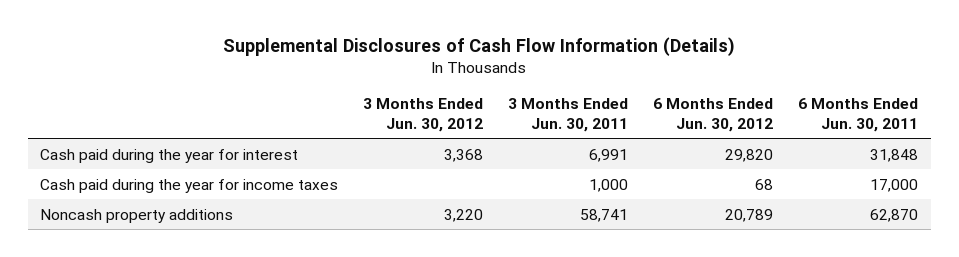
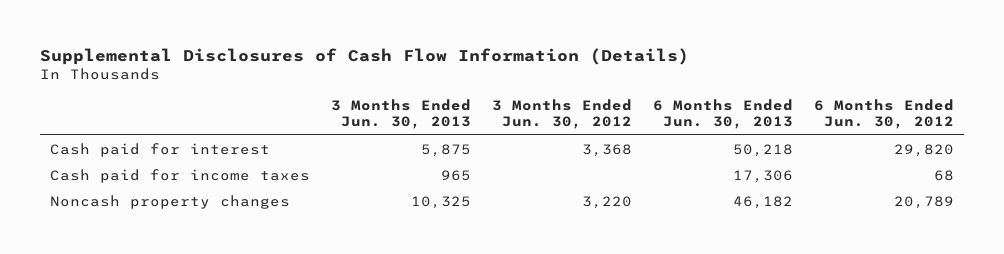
[508,98,629,132] 3 Months Ended Jun. 30, 2011 -> none
[798,98,919,132] 6 Months Ended Jun. 30, 2011 -> none
none -> [331,99,472,130] 3 Months Ended Jun. 30, 2013
none -> [652,99,793,130] 6 Months Ended Jun. 30, 2013
[40,148,299,163] Cash paid during the year for interest -> [50,142,271,157] Cash paid for interest
[40,178,339,193] Cash paid during the year for income taxes -> [50,168,311,183] Cash paid for income taxes
[40,208,234,223] Noncash property additions -> [50,194,291,209] Noncash property changes

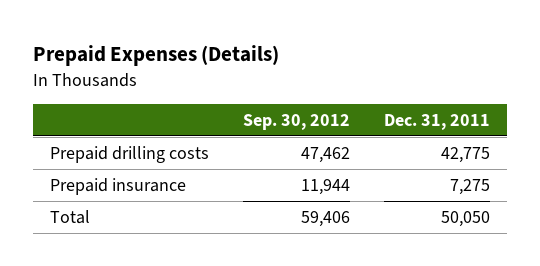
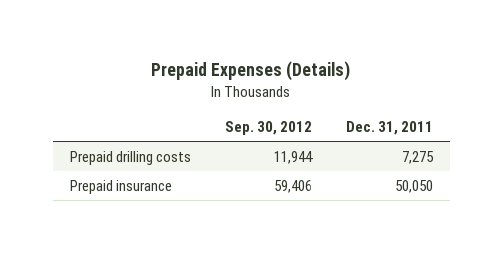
[50,209,91,224] Total -> none
[300,146,350,163] 47,462 -> [273,151,313,165] 11,944
[440,146,490,163] 42,775 -> [401,151,434,165] 7,275
[300,178,350,195] 11,944 -> [273,180,312,194] 59,406
[449,178,490,195] 7,275 -> [394,180,433,194] 50,050

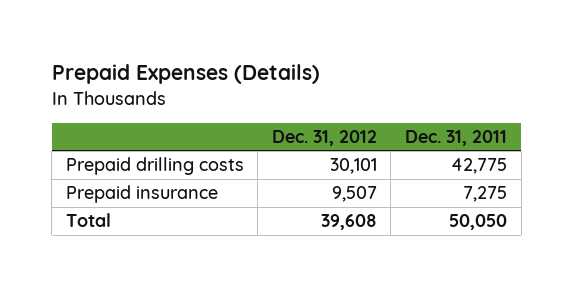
[224,121,312,136] Sep. 30, 2012 -> none
none -> [271,129,377,146] Dec. 31, 2012
[401,151,434,165] 7,275 -> [451,158,508,175] 42,775
[394,180,433,194] 50,050 -> [463,186,508,203] 7,275
none -> [65,213,111,228] Total

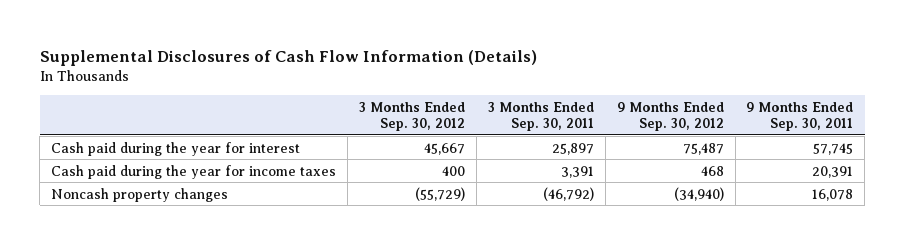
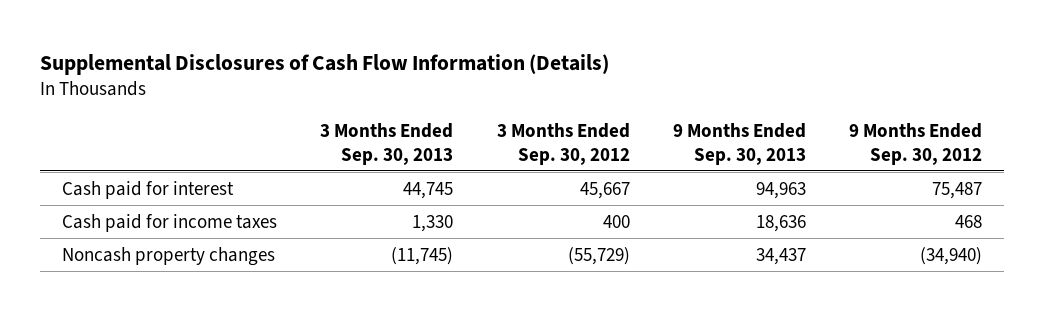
[487,101,594,131] 3 Months Ended Sep. 30, 2011 -> none
[746,101,854,131] 9 Months Ended Sep. 30, 2011 -> none
none -> [320,122,454,165] 3 Months Ended Sep. 30, 2013
none -> [673,122,807,165] 9 Months Ended Sep. 30, 2013
[51,141,301,156] Cash paid during the year for interest -> [61,180,234,199] Cash paid for interest
[51,164,337,179] Cash paid during the year for income taxes -> [61,213,277,232] Cash paid for income taxes

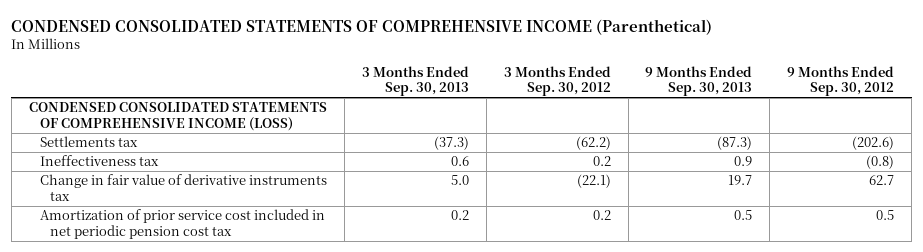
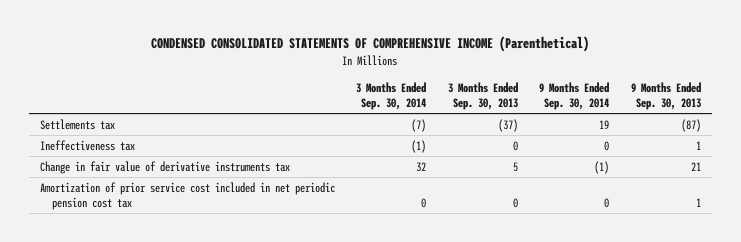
[503,65,611,97] 3 Months Ended Sep. 30, 2012 -> none
[787,65,895,97] 9 Months Ended Sep. 30, 2012 -> none
none -> [356,81,427,110] 3 Months Ended Sep. 30, 2014
none -> [539,81,610,110] 9 Months Ended Sep. 30, 2014
[28,102,327,132] CONDENSED CONSOLIDATED STATEMENTS OF COMPREHENSIVE INCOME (LOSS) -> none
[433,136,469,151] (37.3) -> [497,118,518,132] (37)
[717,136,753,151] (87.3) -> [680,118,701,132] (87)
[450,156,469,167] 0.6 -> [512,140,518,151] 0
[734,156,753,167] 0.9 -> [695,140,701,150] 1
[450,175,469,186] 5.0 -> [512,161,518,172] 5
[728,175,753,186] 19.7 -> [690,161,701,171] 21
[450,210,469,221] 0.2 -> [512,198,518,209] 0
[734,210,753,221] 0.5 -> [695,198,701,208] 1

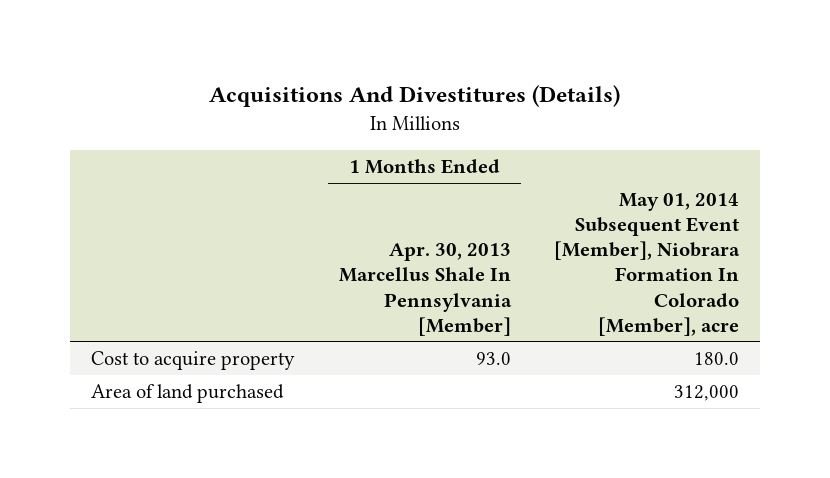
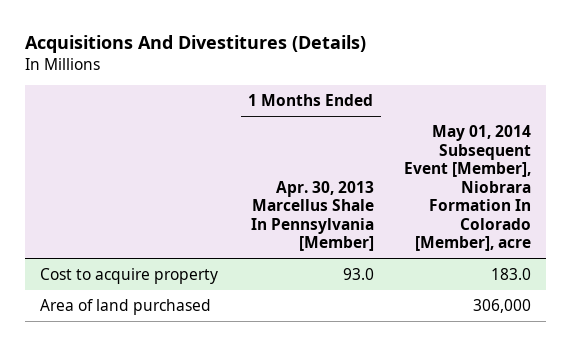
[693,352,739,366] 180.0 -> [490,267,531,280] 183.0
[673,385,739,402] 312,000 -> [472,298,531,313] 306,000

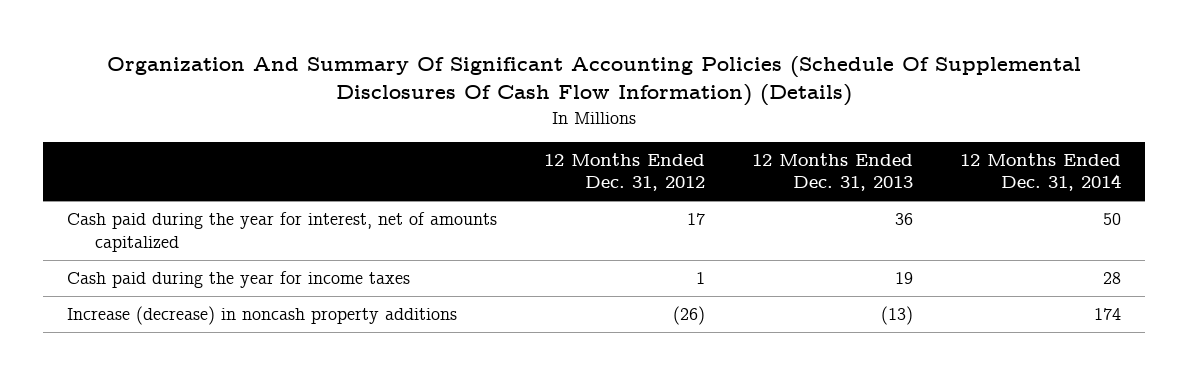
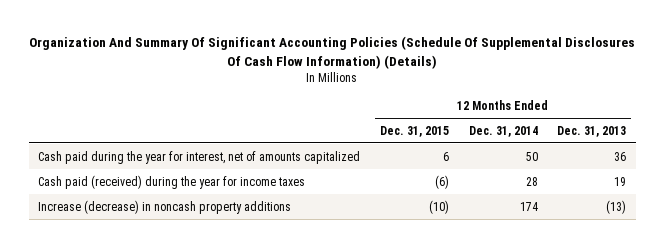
[544,153,706,192] 12 Months Ended Dec. 31, 2012 -> none
none -> [379,125,449,137] Dec. 31, 2015
[67,271,411,289] Cash paid during the year for income taxes -> [38,174,306,189] Cash paid (received) during the year for income taxes

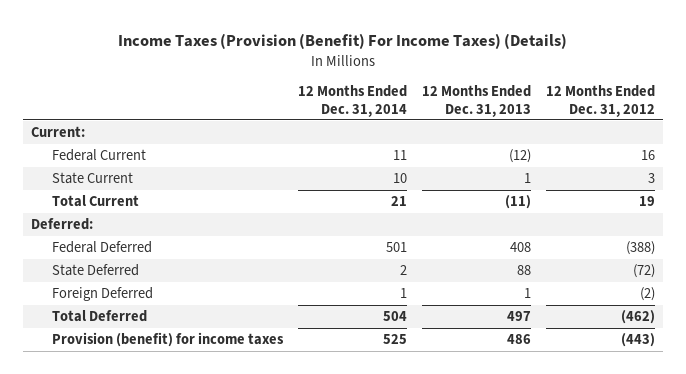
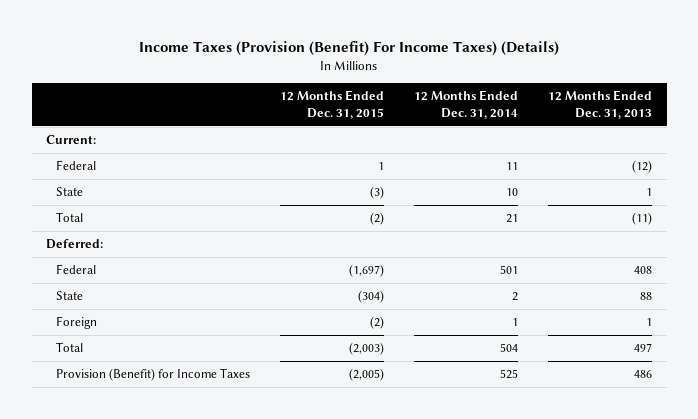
[546,85,656,117] 12 Months Ended Dec. 31, 2012 -> none
none -> [280,90,385,120] 12 Months Ended Dec. 31, 2015
[52,149,147,162] Federal Current -> [56,160,97,171] Federal
[52,172,134,185] State Current -> [56,187,84,197] State
[52,195,140,208] Total Current -> [56,212,84,223] Total
[52,241,153,254] Federal Deferred -> [56,264,97,275] Federal
[52,264,140,277] State Deferred -> [56,291,84,301] State
[52,287,154,302] Foreign Deferred -> [56,316,98,330] Foreign
[52,310,148,323] Total Deferred -> [56,342,84,353] Total
[52,332,285,348] Provision (benefit) for income taxes -> [56,368,251,382] Provision (Benefit) for Income Taxes

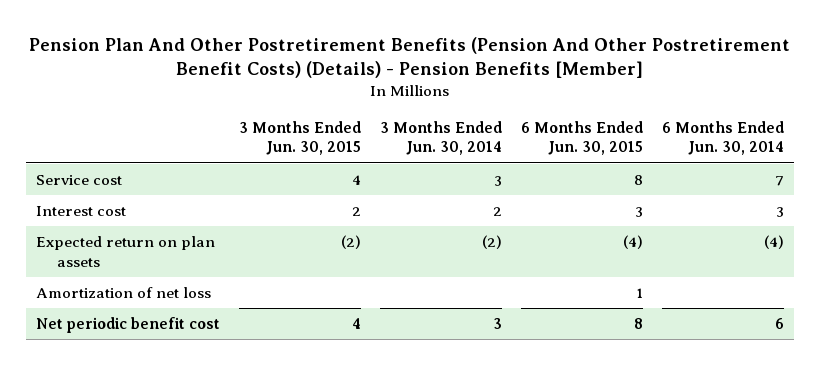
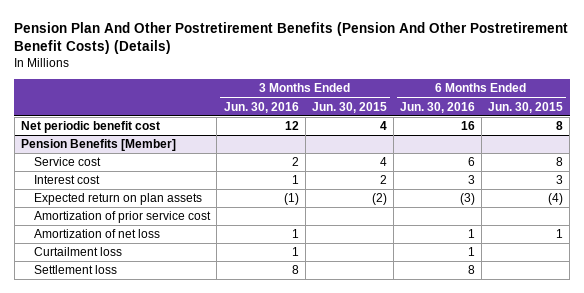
[29,36,791,78] Pension Plan And Other Postretirement Benefits (Pension And Other Postretirement Benefit Costs) (Details) - Pension Benefits [Member] -> [14,21,569,55] Pension Plan And Other Postretirement Benefits (Pension And Other Postretirement Benefit Costs) (Details)
[380,120,503,156] 3 Months Ended Jun. 30, 2014 -> none
[662,120,785,156] 6 Months Ended Jun. 30, 2014 -> none
none -> [223,101,299,113] Jun. 30, 2016
none -> [399,101,475,113] Jun. 30, 2016
[35,317,220,334] Net periodic benefit cost -> [20,121,160,134] Net periodic benefit cost
none -> [20,139,176,152] Pension Benefits [Member]
none -> [34,211,212,224] Amortization of prior service cost
none -> [34,247,123,257] Curtailment loss
none -> [34,265,118,275] Settlement loss

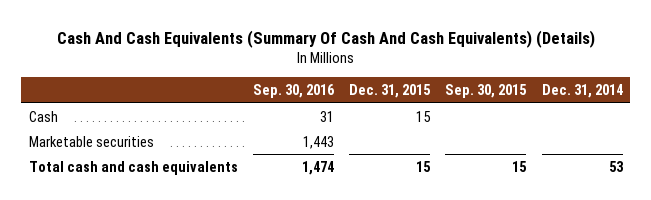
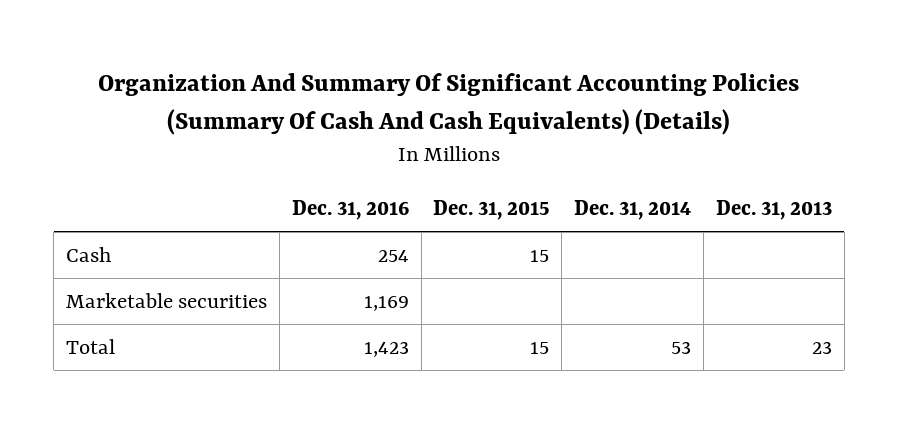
[56,29,595,48] Cash And Cash Equivalents (Summary Of Cash And Cash Equivalents) (Details) -> [97,73,799,135] Organization And Summary Of Significant Accounting Policies (Summary Of Cash And Cash Equivalents) (Details)
[252,84,335,99] Sep. 30, 2016 -> none
[445,84,528,99] Sep. 30, 2015 -> none
none -> [291,200,409,221] Dec. 31, 2016
none -> [715,200,832,221] Dec. 31, 2013
[28,160,238,175] Total cash and cash equivalents -> [66,338,116,354] Total

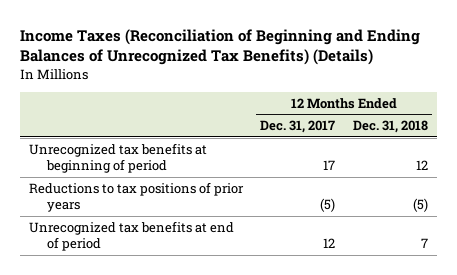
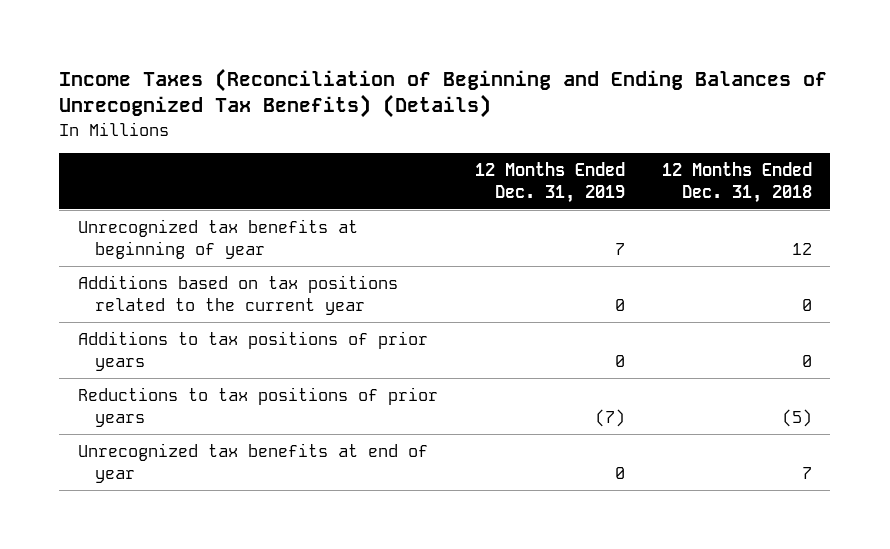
[260,120,336,134] Dec. 31, 2017 -> none
none -> [474,161,625,203] 12 Months Ended Dec. 31, 2019
[29,143,208,174] Unrecognized tax benefits at beginning of period -> [77,218,358,259] Unrecognized tax benefits at beginning of year
none -> [77,274,398,315] Additions based on tax positions related to the current year
none -> [77,330,428,371] Additions to tax positions of prior years
[29,221,235,252] Unrecognized tax benefits at end of period -> [77,442,428,483] Unrecognized tax benefits at end of year

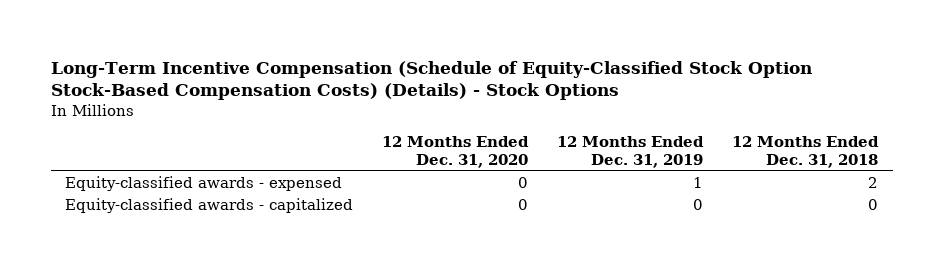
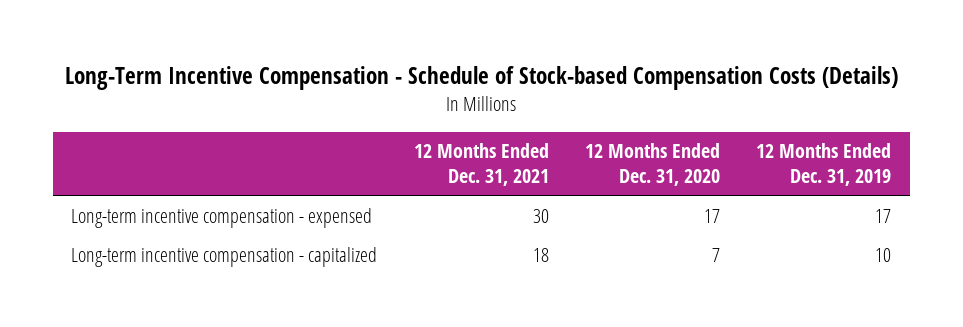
[50,60,812,101] Long-Term Incentive Compensation (Schedule of Equity-Classified Stock Option Stock-Based Compensation Costs) (Details) - Stock Options -> [65,66,899,91] Long-Term Incentive Compensation - Schedule of Stock-based Compensation Costs (Details)
[732,136,880,169] 12 Months Ended Dec. 31, 2018 -> none
none -> [413,143,549,186] 12 Months Ended Dec. 31, 2021
[65,176,343,192] Equity-classified awards - expensed -> none
[65,198,354,214] Equity-classified awards - capitalized -> none
none -> [71,207,373,228] Long-term incentive compensation - expensed
none -> [71,246,378,267] Long-term incentive compensation - capitalized

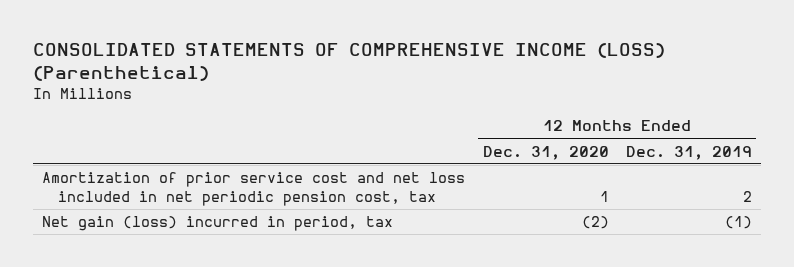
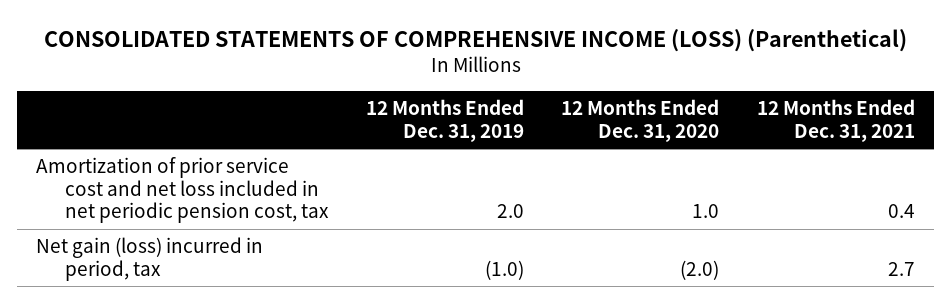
none -> [757,99,916,142] 12 Months Ended Dec. 31, 2021
[599,190,609,202] 1 -> [692,204,720,219] 1.0
[743,190,753,202] 2 -> [496,204,524,219] 2.0
[581,216,609,230] (2) -> [680,259,720,280] (2.0)
[725,216,753,230] (1) -> [484,259,524,280] (1.0)

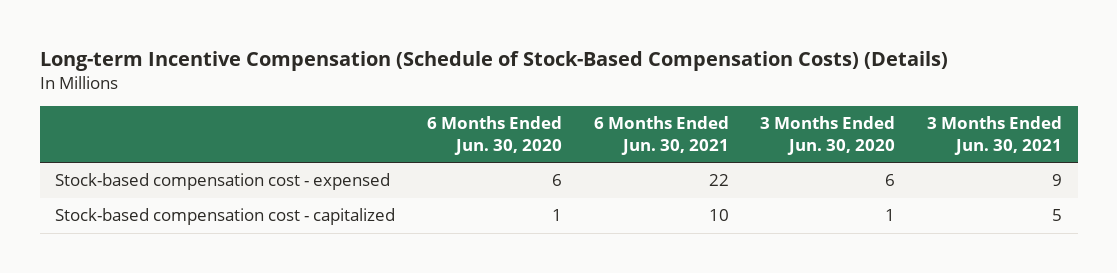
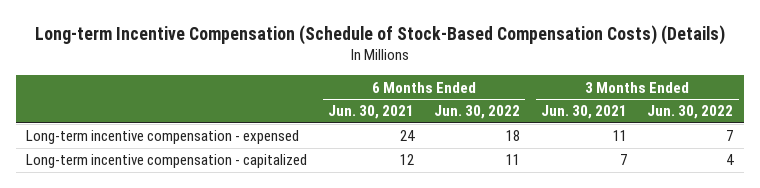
[427,116,563,156] 6 Months Ended Jun. 30, 2020 -> none
[760,116,896,156] 3 Months Ended Jun. 30, 2020 -> none
none -> [434,105,521,120] Jun. 30, 2022
none -> [647,105,734,120] Jun. 30, 2022
[55,173,391,191] Stock-based compensation cost - expensed -> [26,130,300,145] Long-term incentive compensation - expensed
[708,174,729,187] 22 -> [399,130,415,142] 24
[1051,174,1062,187] 9 -> [612,130,627,142] 11
[55,208,396,226] Stock-based compensation cost - capitalized -> [26,154,308,169] Long-term incentive compensation - capitalized
[708,209,729,222] 10 -> [399,154,414,166] 12
[1051,209,1062,222] 5 -> [619,154,627,166] 7

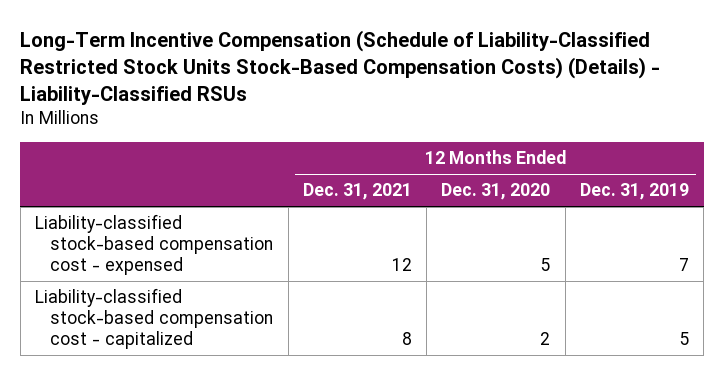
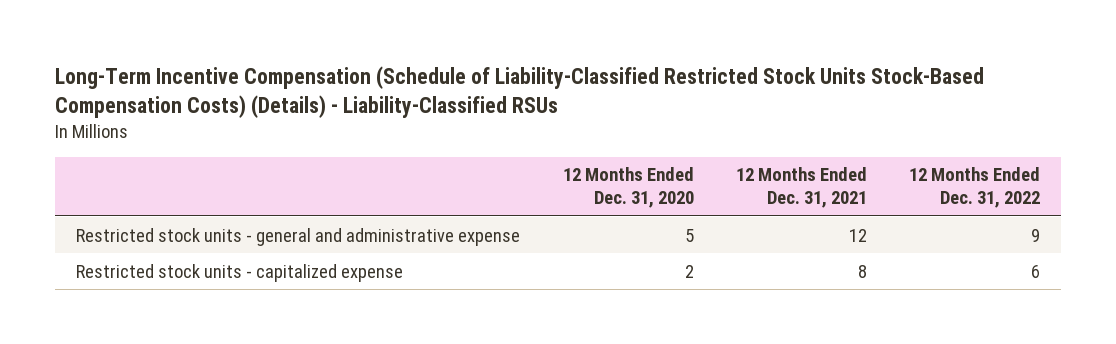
[579,183,689,201] Dec. 31, 2019 -> none
none -> [909,167,1041,209] 12 Months Ended Dec. 31, 2022
[35,214,274,276] Liability-classified stock-based compensation cost - expensed -> [76,227,521,246] Restricted stock units - general and administrative expense
[35,288,274,350] Liability-classified stock-based compensation cost - capitalized -> [76,263,404,282] Restricted stock units - capitalized expense

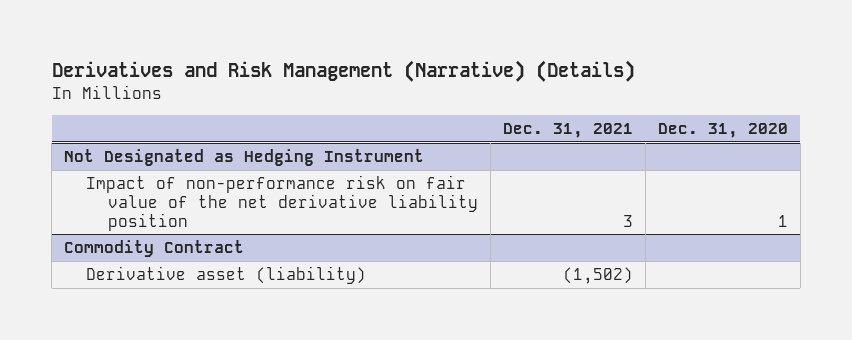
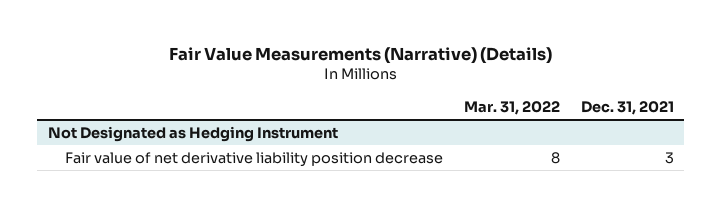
[51,59,635,82] Derivatives and Risk Management (Narrative) (Details) -> [168,46,552,64] Fair Value Measurements (Narrative) (Details)
[657,122,788,138] Dec. 31, 2020 -> none
none -> [463,100,560,115] Mar. 31, 2022
[64,240,245,258] Commodity Contract -> none
[85,266,366,285] Derivative asset (liability) -> none
[85,175,478,231] Impact of non-performance risk on fair value of the net derivative liability position -> [64,151,443,167] Fair value of net derivative liability position decrease

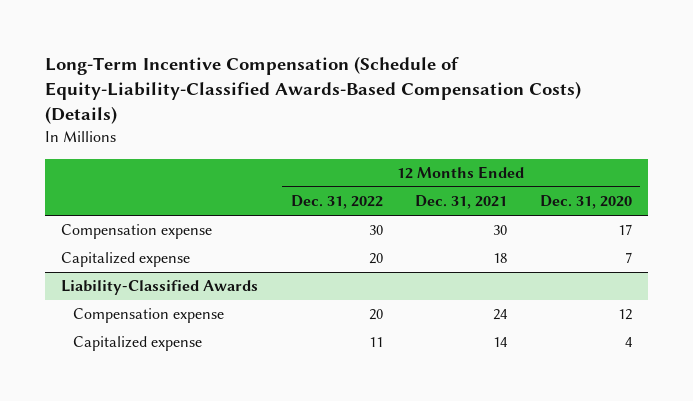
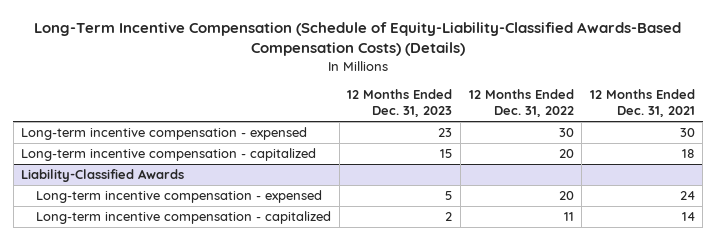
[539,195,632,210] Dec. 31, 2020 -> none
none -> [347,89,453,118] 12 Months Ended Dec. 31, 2023
[60,224,212,240] Compensation expense -> [21,127,308,141] Long-term incentive compensation - expensed
[60,252,190,268] Capitalized expense -> [21,148,317,162] Long-term incentive compensation - capitalized
[72,308,224,324] Compensation expense -> [36,190,323,204] Long-term incentive compensation - expensed
[72,336,202,352] Capitalized expense -> [36,211,332,225] Long-term incentive compensation - capitalized

